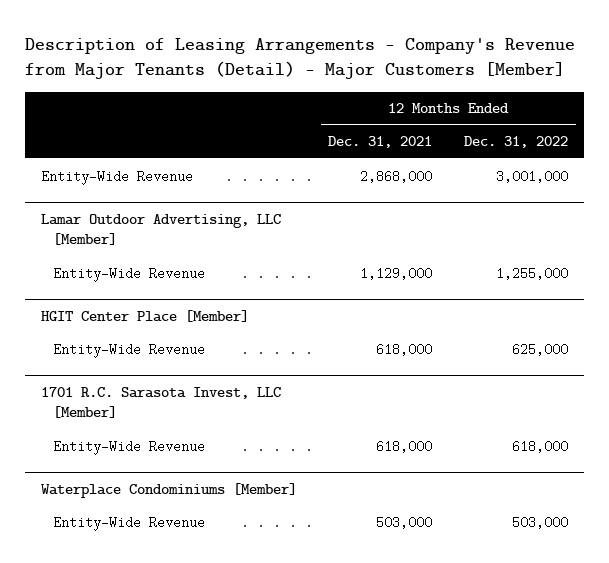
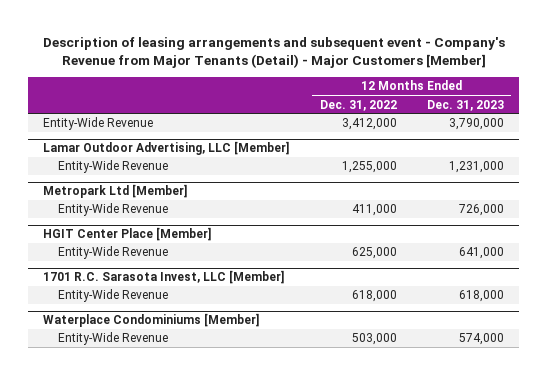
[25,38,576,80] Description of Leasing Arrangements - Company's Revenue from Major Tenants (Detail) - Major Customers [Member] -> [42,36,505,69] Description of leasing arrangements and subsequent event - Company's Revenue from Major Tenants (Detail) - Major Customers [Member]
[328,136,433,149] Dec. 31, 2021 -> none
none -> [426,99,504,111] Dec. 31, 2023
[496,169,569,183] 3,001,000 -> [341,118,397,131] 3,412,000
none -> [43,184,188,199] Metropark Ltd [Member]
none -> [58,203,169,217] Entity-Wide Revenue

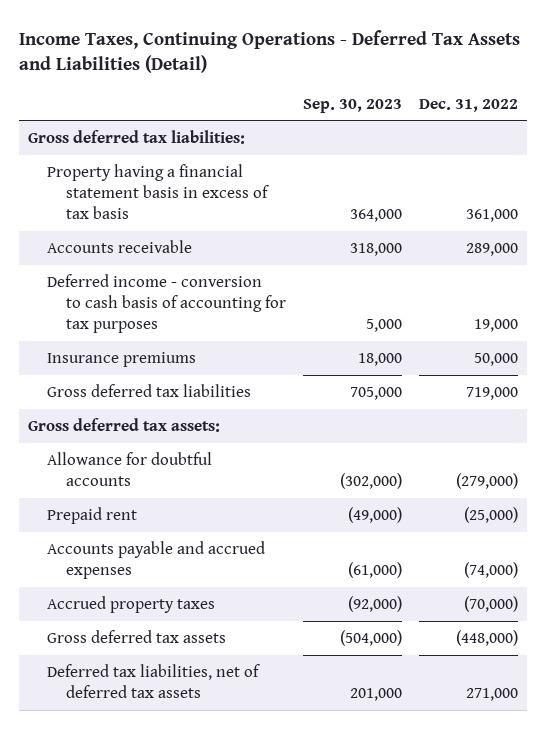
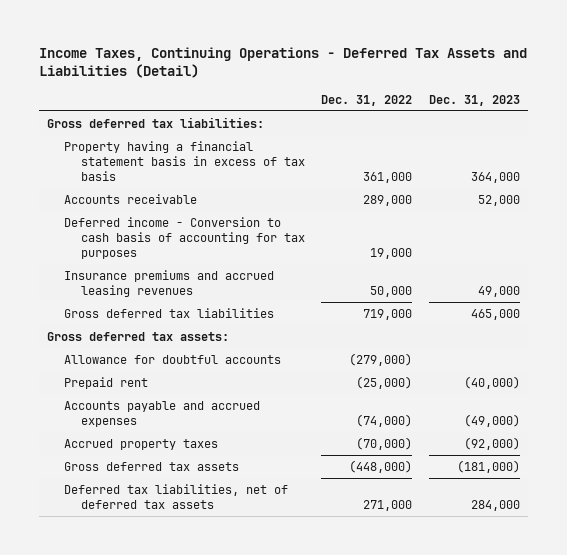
[303,98,403,113] Sep. 30, 2023 -> none
none -> [428,94,520,106] Dec. 31, 2023
[47,351,197,367] Insurance premiums -> none
[47,273,287,333] Deferred income - conversion to cash basis of accounting for tax purposes -> [64,216,306,260] Deferred income - Conversion to cash basis of accounting for tax purposes
none -> [64,269,275,298] Insurance premiums and accrued leasing revenues

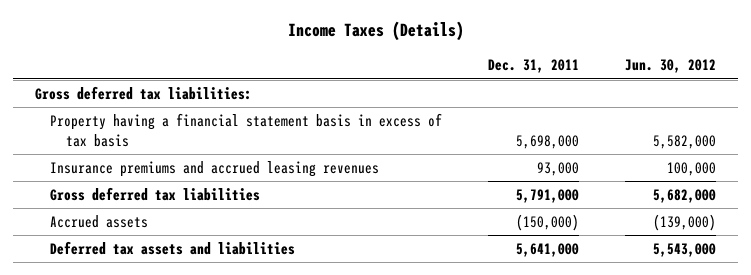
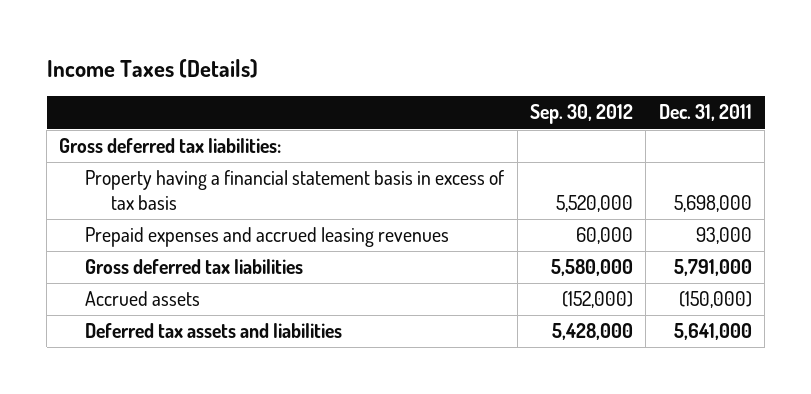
[624,59,716,74] Jun. 30, 2012 -> none
none -> [529,104,633,125] Sep. 30, 2012
[50,160,380,177] Insurance premiums and accrued leasing revenues -> [85,227,450,248] Prepaid expenses and accrued leasing revenues

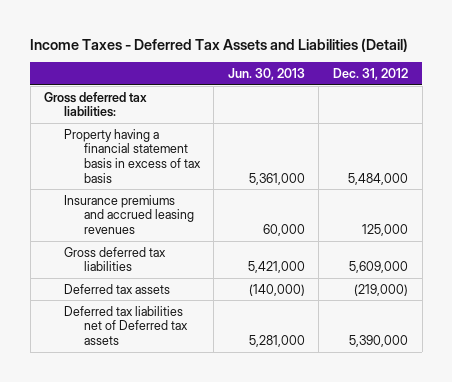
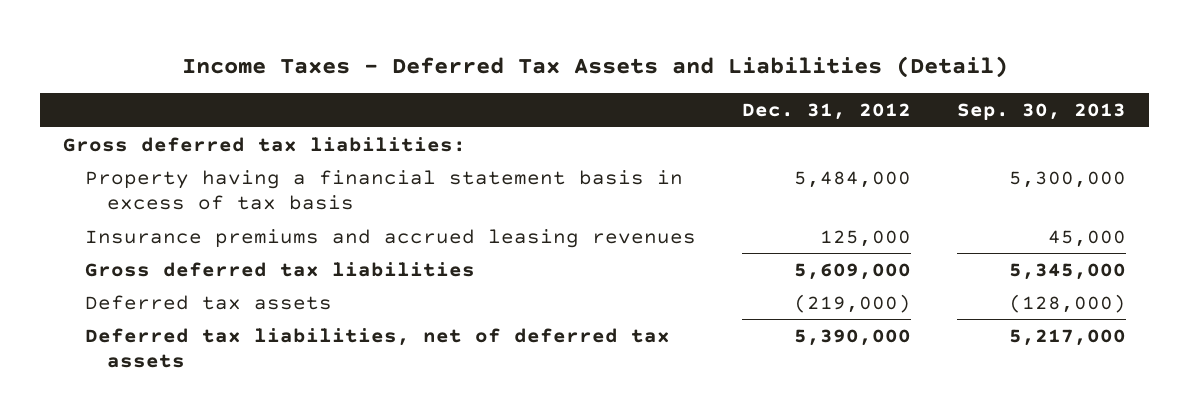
[227,68,305,81] Jun. 30, 2013 -> none
none -> [956,103,1126,121] Sep. 30, 2013
[64,305,188,346] Deferred tax liabilities net of Deferred tax assets -> [85,327,671,369] Deferred tax liabilities, net of deferred tax assets

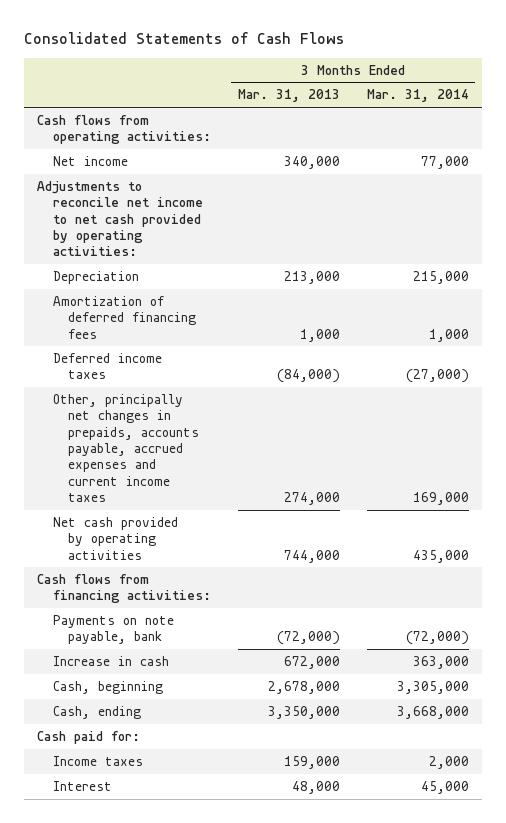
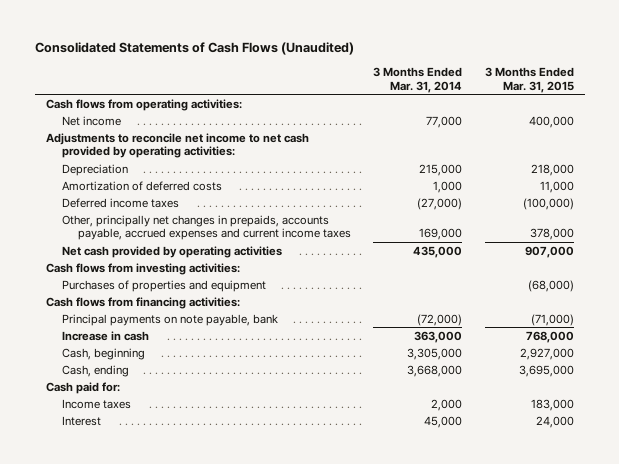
[23,32,344,45] Consolidated Statements of Cash Flows -> [34,42,354,56] Consolidated Statements of Cash Flows (Unaudited)
[237,89,340,103] Mar. 31, 2013 -> none
none -> [484,67,574,94] 3 Months Ended Mar. 31, 2015
[52,295,197,339] Amortization of deferred financing fees -> [61,180,222,191] Amortization of deferred costs
none -> [45,262,240,275] Cash flows from investing activities:
none -> [61,279,266,292] Purchases of properties and equipment
[52,614,174,645] Payments on note payable, bank -> [61,313,278,326] Principal payments on note payable, bank

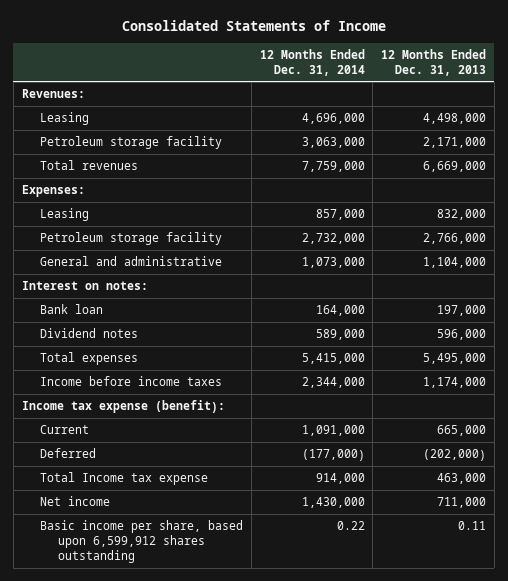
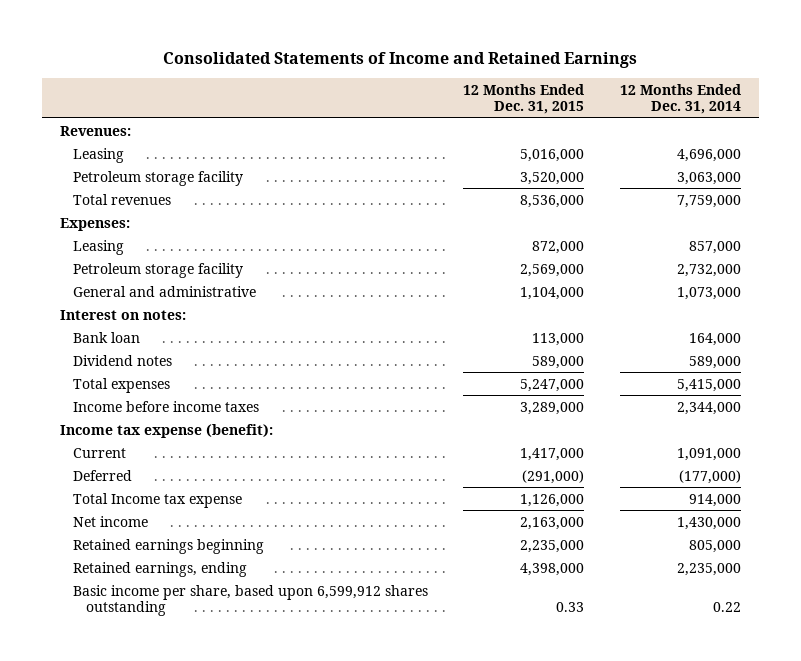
[121,20,386,32] Consolidated Statements of Income -> [163,51,638,68] Consolidated Statements of Income and Retained Earnings
[381,48,487,76] 12 Months Ended Dec. 31, 2013 -> none
none -> [463,83,585,115] 12 Months Ended Dec. 31, 2015
none -> [72,538,264,554] Retained earnings beginning
none -> [72,561,247,577] Retained earnings, ending

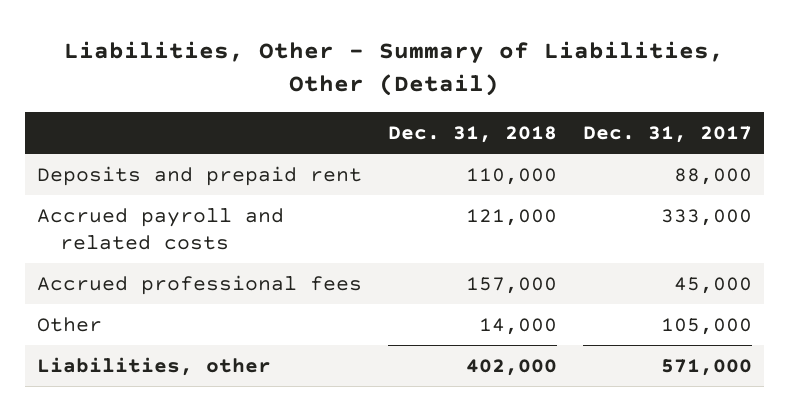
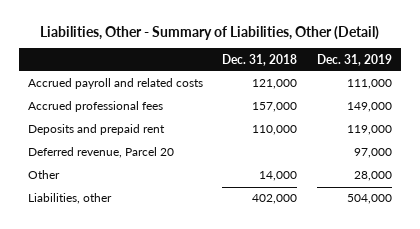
[582,126,752,144] Dec. 31, 2017 -> none
none -> [316,53,392,66] Dec. 31, 2019
[37,165,363,186] Deposits and prepaid rent -> [28,124,166,136] Deposits and prepaid rent
none -> [28,147,175,159] Deferred revenue, Parcel 20

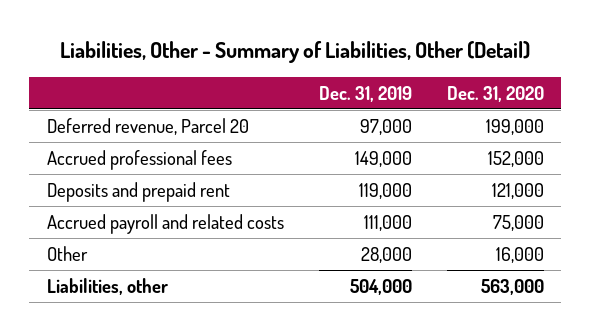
[222,53,298,66] Dec. 31, 2018 -> none
none -> [446,85,544,102] Dec. 31, 2020
[28,147,175,159] Deferred revenue, Parcel 20 -> [46,117,249,135] Deferred revenue, Parcel 20
[28,78,204,90] Accrued payroll and related costs -> [46,213,284,234] Accrued payroll and related costs

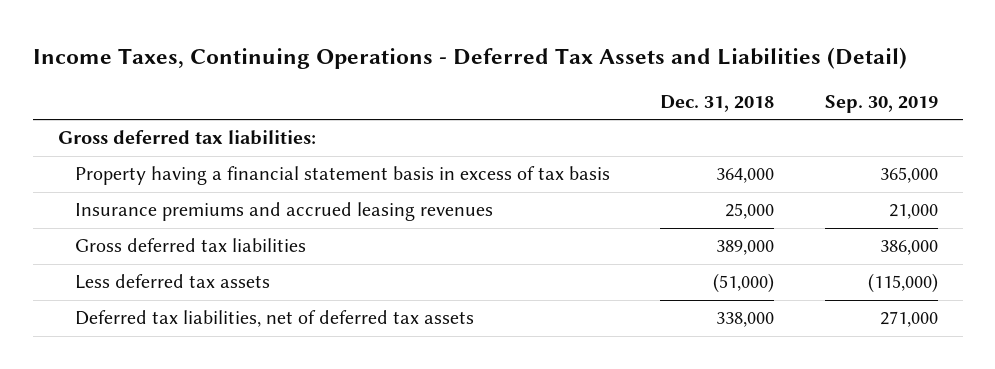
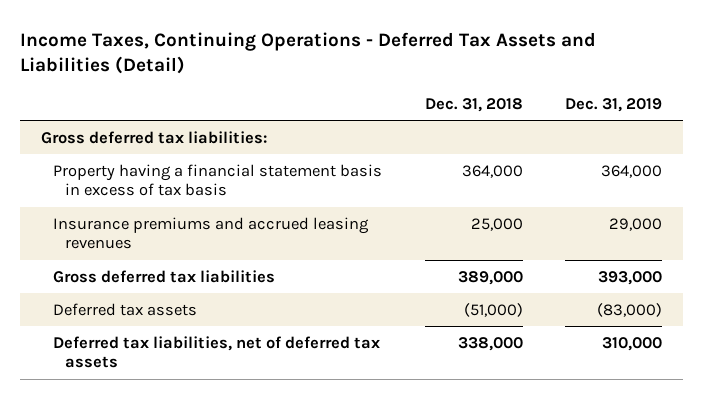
[824,94,938,113] Sep. 30, 2019 -> none
none -> [564,97,662,112] Dec. 31, 2019
[75,274,271,290] Less deferred tax assets -> [53,302,198,316] Deferred tax assets

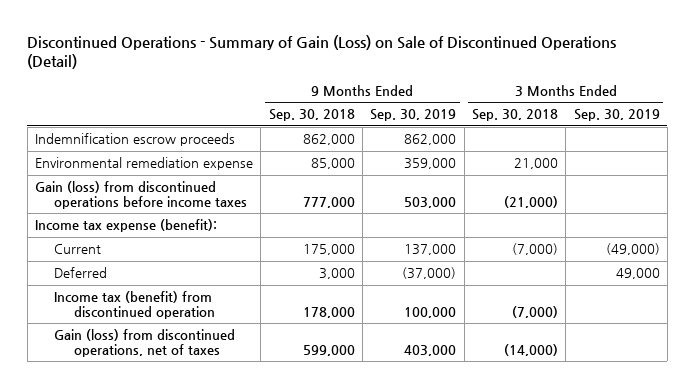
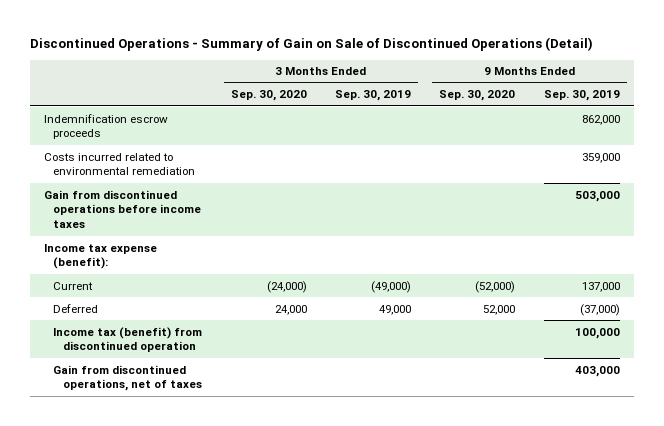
[27,34,617,70] Discontinued Operations - Summary of Gain (Loss) on Sale of Discontinued Operations (Detail) -> [30,37,594,52] Discontinued Operations - Summary of Gain on Sale of Discontinued Operations (Detail)
[268,109,355,122] Sep. 30, 2018 -> none
[471,109,558,122] Sep. 30, 2018 -> none
none -> [230,90,307,102] Sep. 30, 2020
none -> [439,90,516,102] Sep. 30, 2020
[34,157,253,171] Environmental remediation expense -> [44,152,196,176] Costs incurred related to environmental remediation
[34,181,248,210] Gain (loss) from discontinued operations before income taxes -> [44,189,202,229] Gain from discontinued operations before income taxes
[54,329,236,358] Gain (loss) from discontinued operations, net of taxes -> [53,364,202,392] Gain from discontinued operations, net of taxes

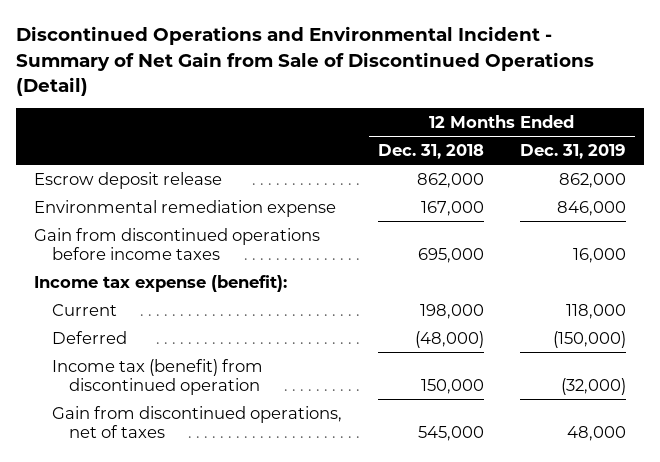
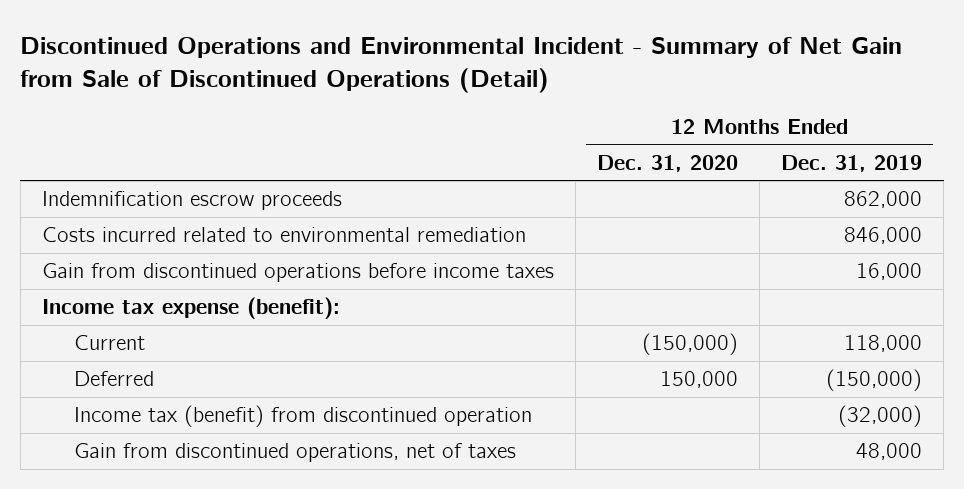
[377,143,484,159] Dec. 31, 2018 -> none
none -> [597,154,739,172] Dec. 31, 2020
[34,171,223,189] Escrow deposit release -> [41,191,342,211] Indemnification escrow proceeds
[34,199,337,217] Environmental remediation expense -> [41,227,526,243] Costs incurred related to environmental remediation

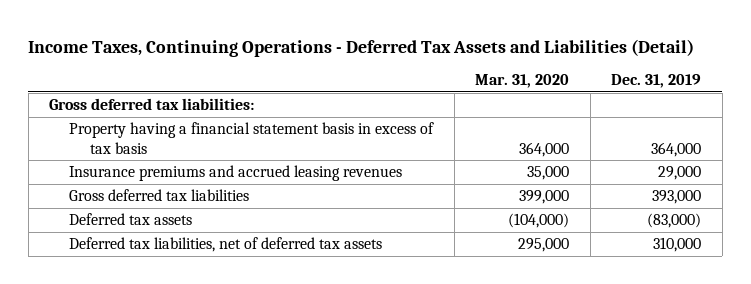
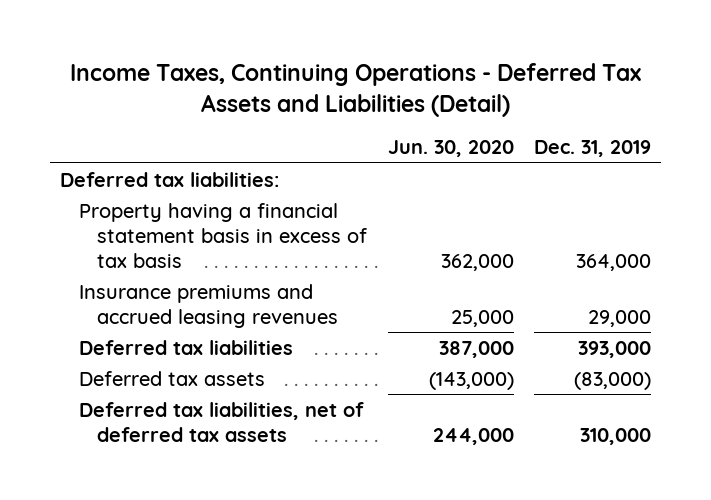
[475,74,570,89] Mar. 31, 2020 -> none
none -> [387,140,514,158] Jun. 30, 2020
[49,98,255,111] Gross deferred tax liabilities: -> [59,171,279,187] Deferred tax liabilities:
[69,189,250,202] Gross deferred tax liabilities -> [78,339,293,355] Deferred tax liabilities

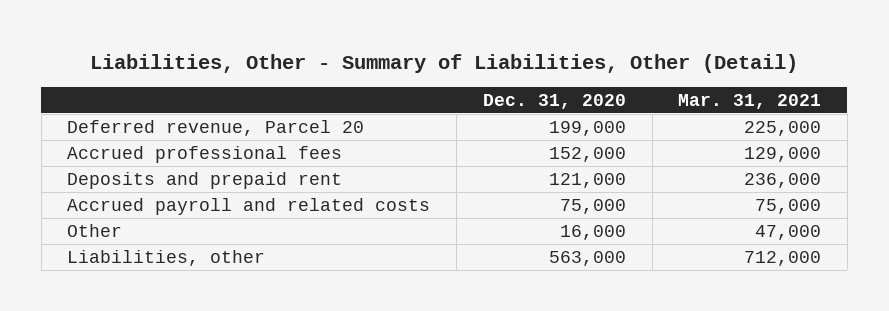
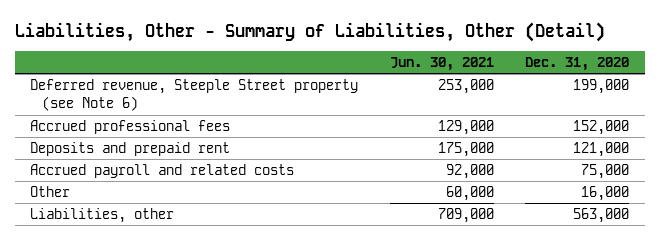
[678,94,822,110] Mar. 31, 2021 -> none
none -> [389,56,494,71] Jun. 30, 2021
[67,119,365,136] Deferred revenue, Parcel 20 -> [30,79,359,112] Deferred revenue, Steeple Street property (see Note 6)

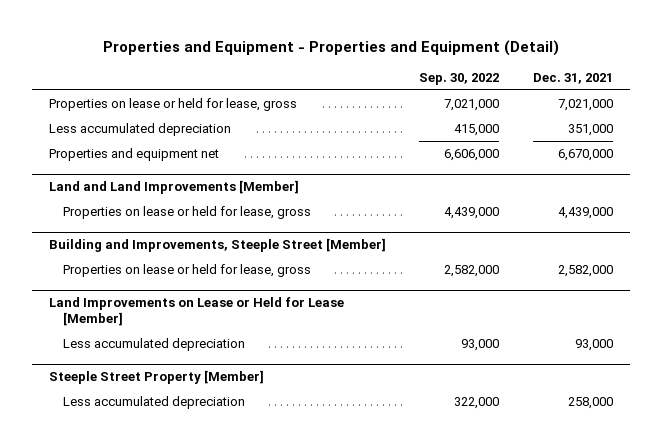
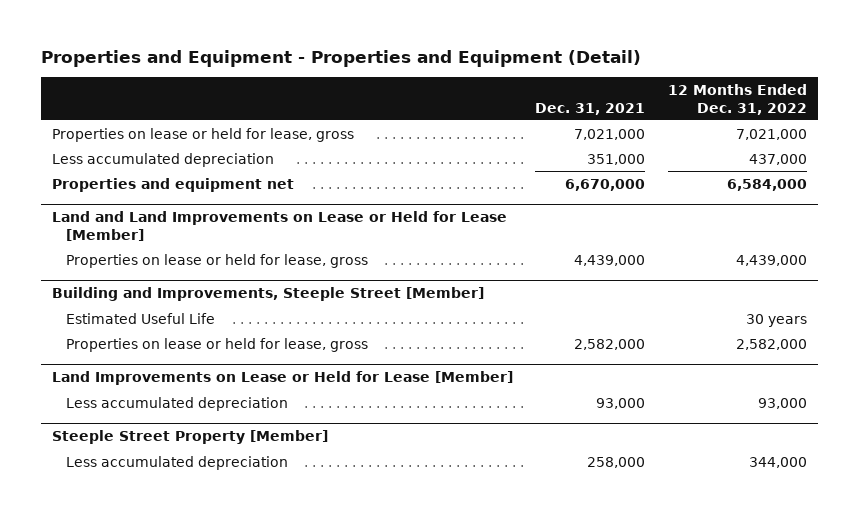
[419,72,500,85] Sep. 30, 2022 -> none
none -> [667,83,807,115] 12 Months Ended Dec. 31, 2022
[48,179,299,194] Land and Land Improvements [Member] -> [52,211,508,242] Land and Land Improvements on Lease or Held for Lease [Member]
none -> [66,312,216,324] Estimated Useful Life

